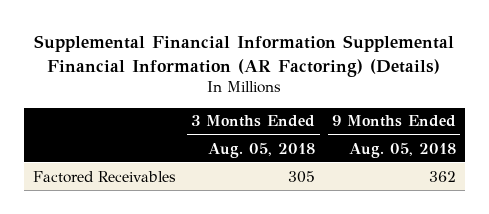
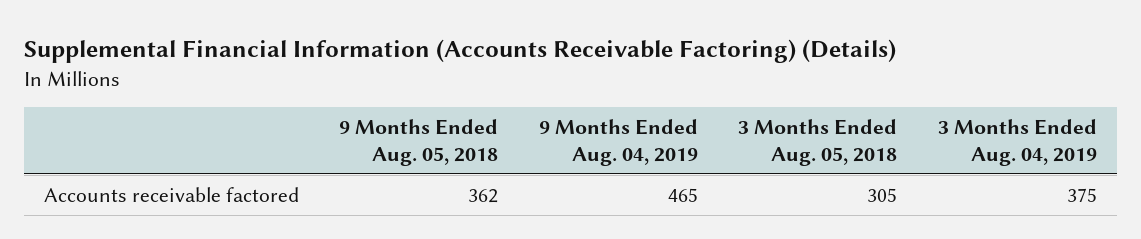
[34,35,455,77] Supplemental Financial Information Supplemental Financial Information (AR Factoring) (Details) -> [23,38,896,63] Supplemental Financial Information (Accounts Receivable Factoring) (Details)
none -> [538,119,698,166] 9 Months Ended Aug. 04, 2019
none -> [937,119,1097,166] 3 Months Ended Aug. 04, 2019
[32,170,176,183] Factored Receivables -> [43,186,299,202] Accounts receivable factored

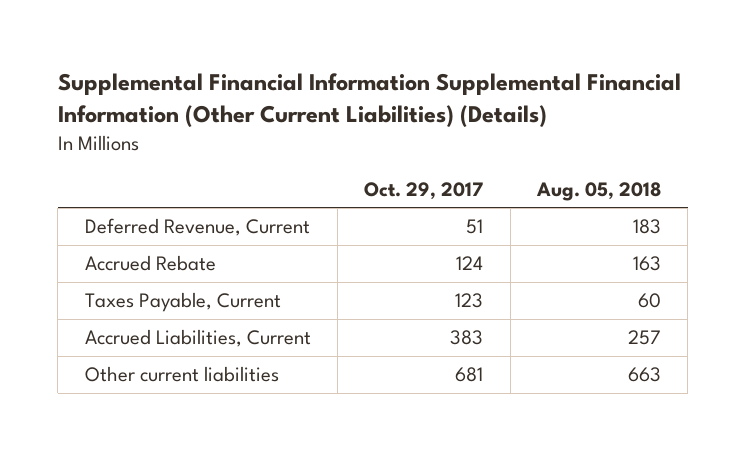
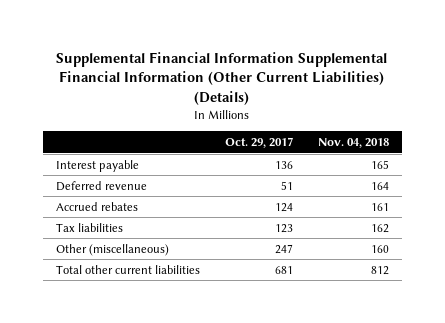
[535,181,661,201] Aug. 05, 2018 -> none
none -> [318,138,390,149] Nov. 04, 2018
[84,329,311,348] Accrued Liabilities, Current -> none
none -> [55,159,139,172] Interest payable
[84,218,310,237] Deferred Revenue, Current -> [55,180,147,191] Deferred revenue
[84,255,216,272] Accrued Rebate -> [55,201,138,211] Accrued rebates
[84,292,281,313] Taxes Payable, Current -> [55,222,123,232] Tax liabilities
none -> [55,243,169,256] Other (miscellaneous)
[84,366,279,383] Other current liabilities -> [55,264,200,274] Total other current liabilities

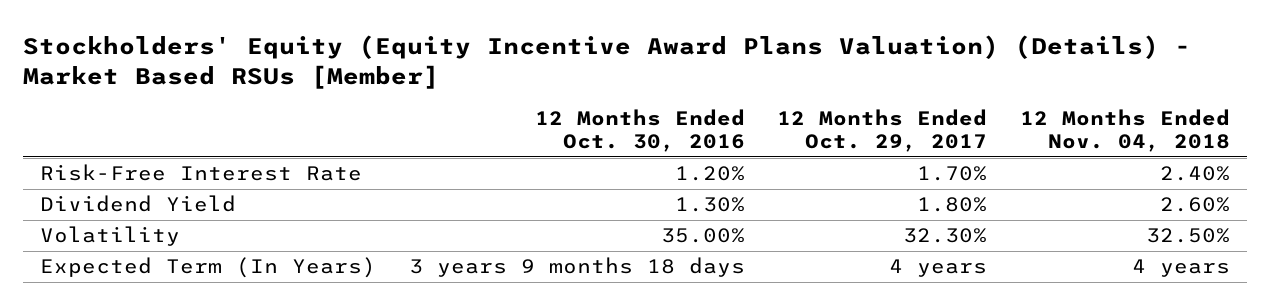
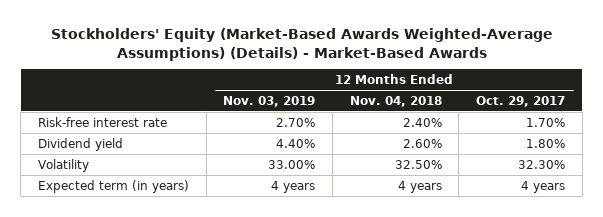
[23,34,1192,89] Stockholders' Equity (Equity Incentive Award Plans Valuation) (Details) - Market Based RSUs [Member] -> [50,28,553,61] Stockholders' Equity (Market-Based Awards Weighted-Average Assumptions) (Details) - Market-Based Awards
[534,109,745,153] 12 Months Ended Oct. 30, 2016 -> none
none -> [223,95,316,107] Nov. 03, 2019
[39,164,362,182] Risk-Free Interest Rate -> [38,116,168,127] Risk-free interest rate
[39,195,236,213] Dividend Yield -> [38,137,124,151] Dividend yield
[39,257,376,279] Expected Term (In Years) -> [38,179,190,193] Expected term (in years)

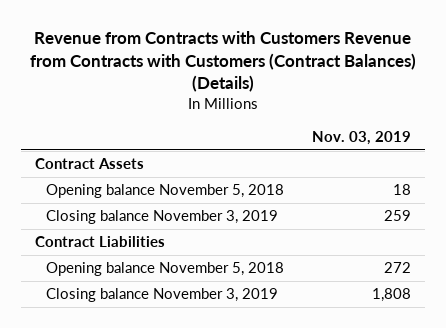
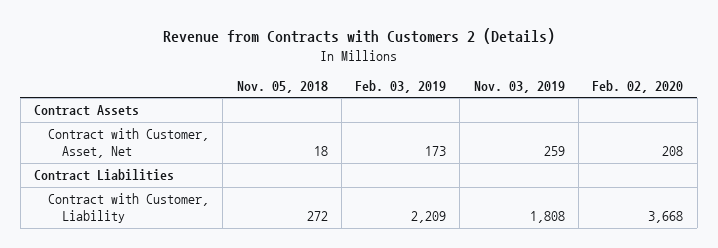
[29,30,416,93] Revenue from Contracts with Customers Revenue from Contracts with Customers (Contract Balances) (Details) -> [162,28,555,45] Revenue from Contracts with Customers 2 (Details)
none -> [236,80,328,93] Nov. 05, 2018
none -> [355,79,447,93] Feb. 03, 2019
none -> [592,79,684,93] Feb. 02, 2020
[46,184,285,199] Opening balance November 5, 2018 -> none
[46,210,279,225] Closing balance November 3, 2019 -> [48,128,210,159] Contract with Customer, Asset, Net
[46,262,285,277] Opening balance November 5, 2018 -> none
[46,288,279,303] Closing balance November 3, 2019 -> [48,193,210,224] Contract with Customer, Liability

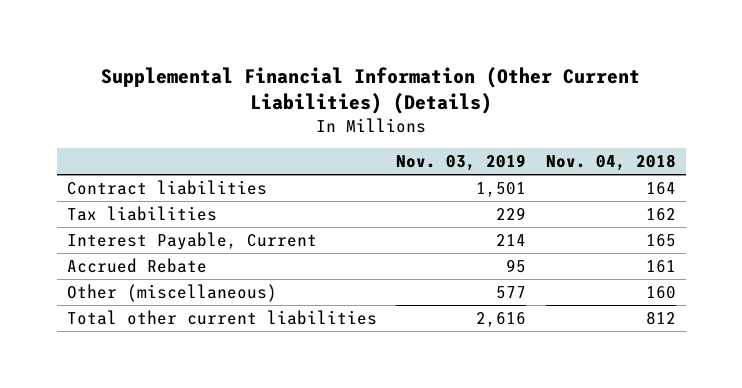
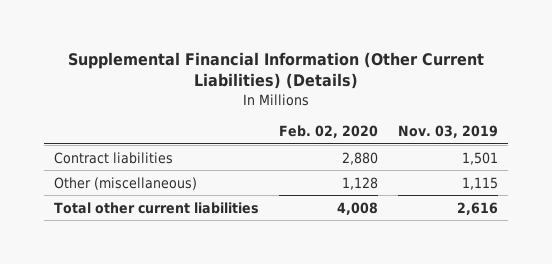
[545,154,676,172] Nov. 04, 2018 -> none
none -> [279,124,379,138] Feb. 02, 2020
[66,205,217,221] Tax liabilities -> none
[66,231,317,250] Interest Payable, Current -> none
[66,257,207,273] Accrued Rebate -> none
[496,285,527,299] 577 -> [461,176,498,190] 1,115

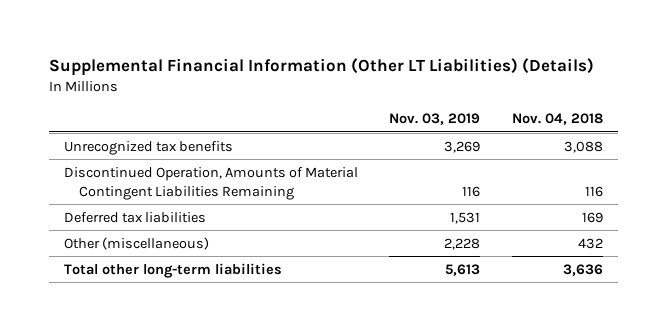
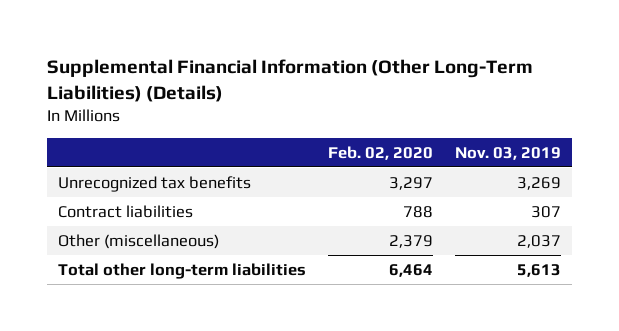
[48,58,594,77] Supplemental Financial Information (Other LT Liabilities) (Details) -> [47,58,534,102] Supplemental Financial Information (Other Long-Term Liabilities) (Details)
[511,113,603,126] Nov. 04, 2018 -> none
none -> [327,145,433,160] Feb. 02, 2020
[64,166,359,200] Discontinued Operation, Amounts of Material Contingent Liabilities Remaining -> none
[64,211,207,223] Deferred tax liabilities -> none
none -> [58,204,194,218] Contract liabilities
[444,237,481,250] 2,228 -> [516,234,561,248] 2,037

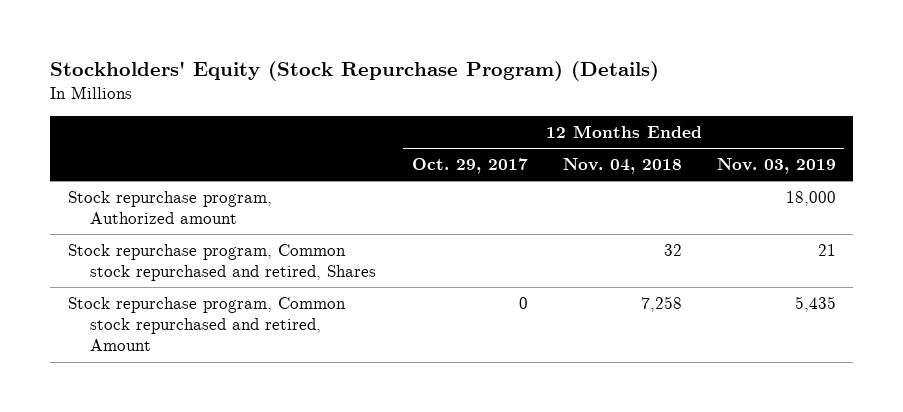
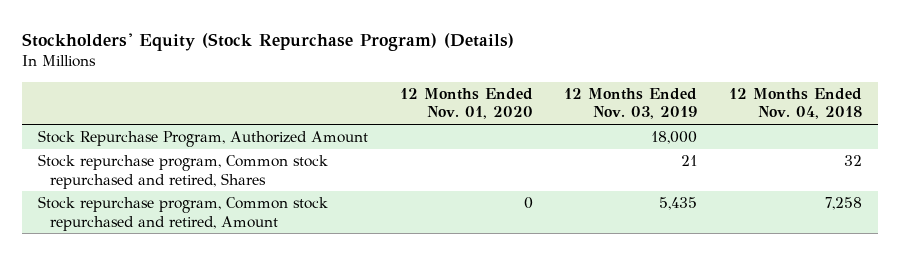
[411,157,528,174] Oct. 29, 2017 -> none
none -> [399,87,533,120] 12 Months Ended Nov. 01, 2020
[67,190,272,225] Stock repurchase program, Authorized amount -> [37,130,368,148] Stock Repurchase Program, Authorized Amount

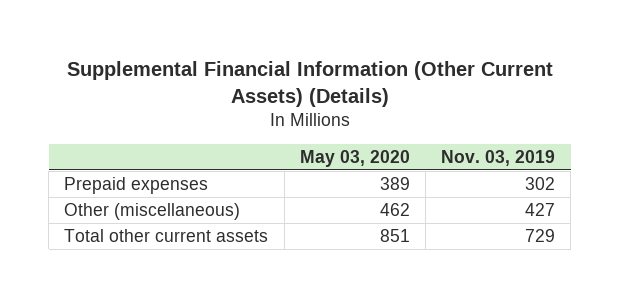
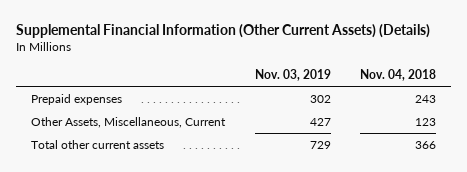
[299,149,410,167] May 03, 2020 -> none
none -> [360,69,437,82] Nov. 04, 2018
[64,202,241,220] Other (miscellaneous) -> [30,117,226,129] Other Assets, Miscellaneous, Current

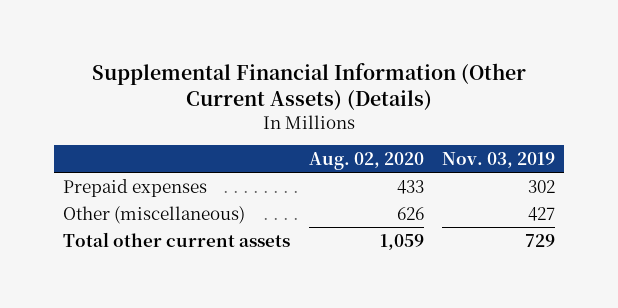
[360,69,437,82] Nov. 04, 2018 -> none
none -> [308,152,424,171] Aug. 02, 2020
[30,117,226,129] Other Assets, Miscellaneous, Current -> [63,205,246,224] Other (miscellaneous)

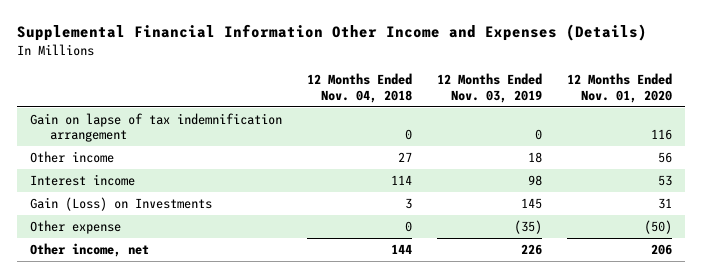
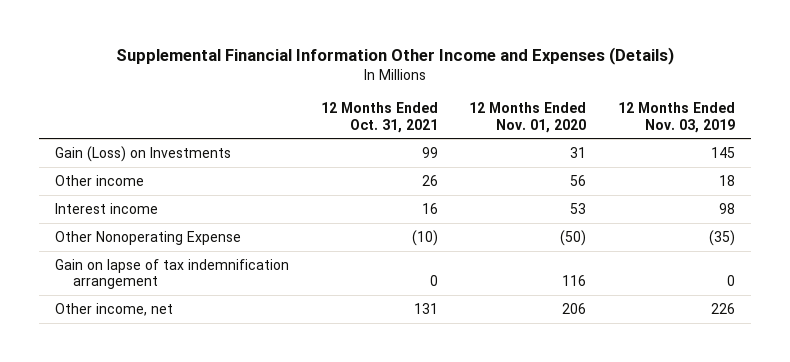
[306,73,412,103] 12 Months Ended Nov. 04, 2018 -> none
none -> [320,102,438,133] 12 Months Ended Oct. 31, 2021
[29,197,212,212] Gain (Loss) on Investments -> [54,145,231,162] Gain (Loss) on Investments
[29,220,121,235] Other expense -> [54,230,241,245] Other Nonoperating Expense
[29,113,282,143] Gain on lapse of tax indemnification arrangement -> [54,258,289,290] Gain on lapse of tax indemnification arrangement

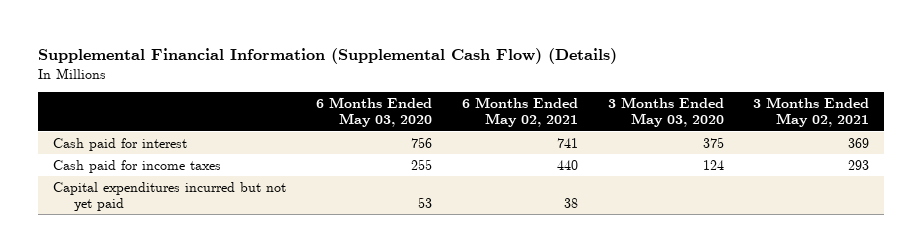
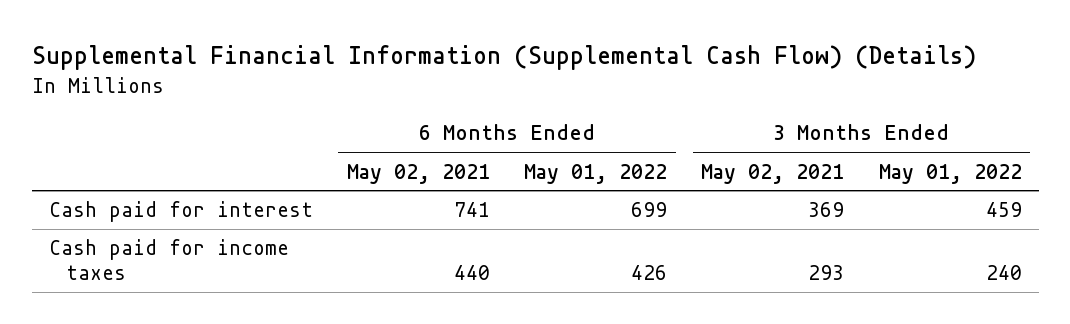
[316,97,433,128] 6 Months Ended May 03, 2020 -> none
[607,97,724,128] 3 Months Ended May 03, 2020 -> none
none -> [524,163,668,184] May 01, 2022
none -> [878,163,1022,184] May 01, 2022
[53,181,287,212] Capital expenditures incurred but not yet paid -> none

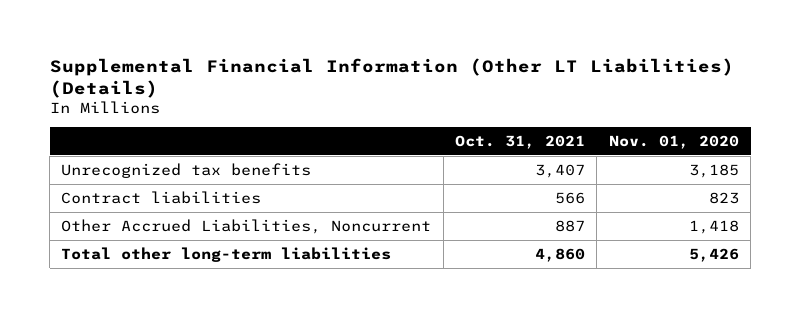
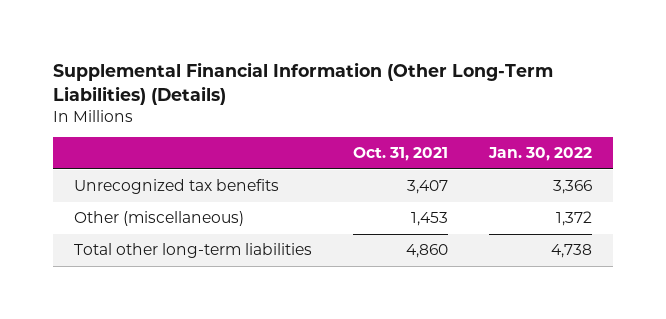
[49,57,734,98] Supplemental Financial Information (Other LT Liabilities) (Details) -> [53,62,554,106] Supplemental Financial Information (Other Long-Term Liabilities) (Details)
[608,135,739,150] Nov. 01, 2020 -> none
none -> [488,147,593,162] Jan. 30, 2022
[61,190,262,204] Contract liabilities -> none
[61,218,432,234] Other Accrued Liabilities, Noncurrent -> [73,211,244,227] Other (miscellaneous)
[555,219,586,232] 887 -> [411,212,449,227] 1,453

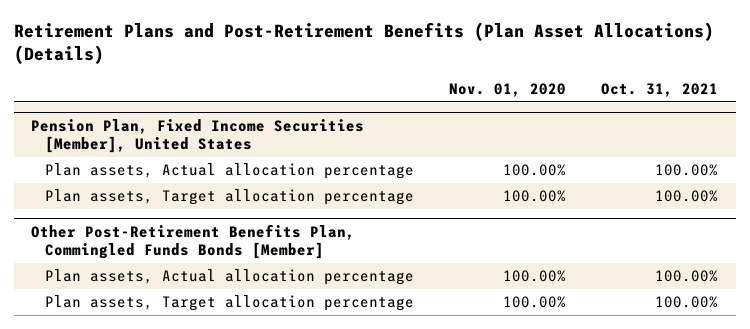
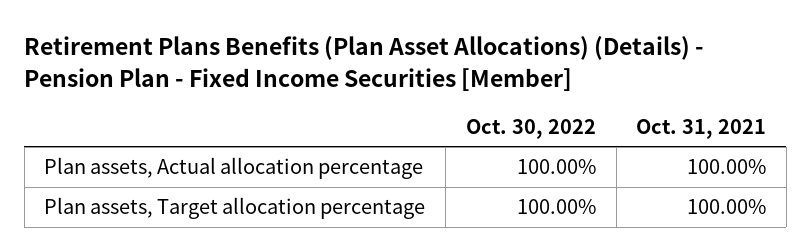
[13,22,714,65] Retirement Plans and Post-Retirement Benefits (Plan Asset Allocations) (Details) -> [24,36,705,91] Retirement Plans Benefits (Plan Asset Allocations) (Details) - Pension Plan - Fixed Income Securities [Member]
[449,82,567,97] Nov. 01, 2020 -> none
none -> [465,118,596,139] Oct. 30, 2022
[31,118,365,154] Pension Plan, Fixed Income Securities [Member], United States -> none
[31,223,356,260] Other Post-Retirement Benefits Plan, Commingled Funds Bonds [Member] -> none
[44,269,414,286] Plan assets, Actual allocation percentage -> none
[44,295,414,312] Plan assets, Target allocation percentage -> none

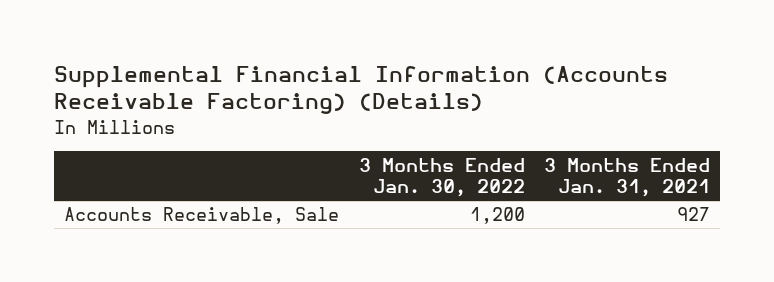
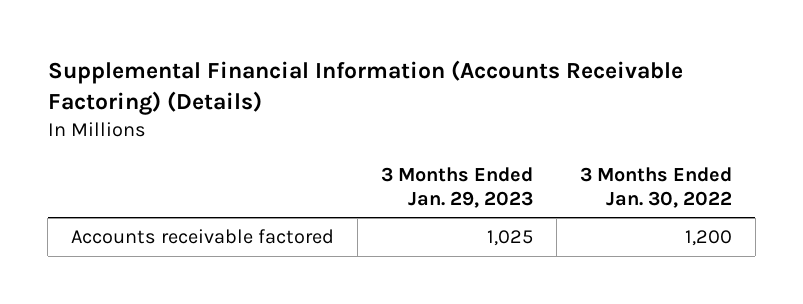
[544,157,711,198] 3 Months Ended Jan. 31, 2021 -> none
none -> [380,166,533,208] 3 Months Ended Jan. 29, 2023
[63,207,339,225] Accounts Receivable, Sale -> [70,229,334,245] Accounts receivable factored

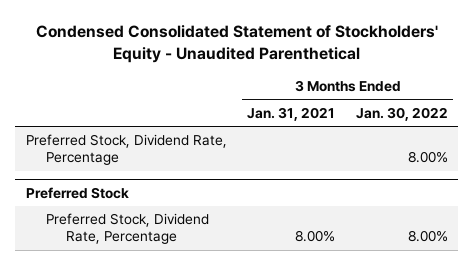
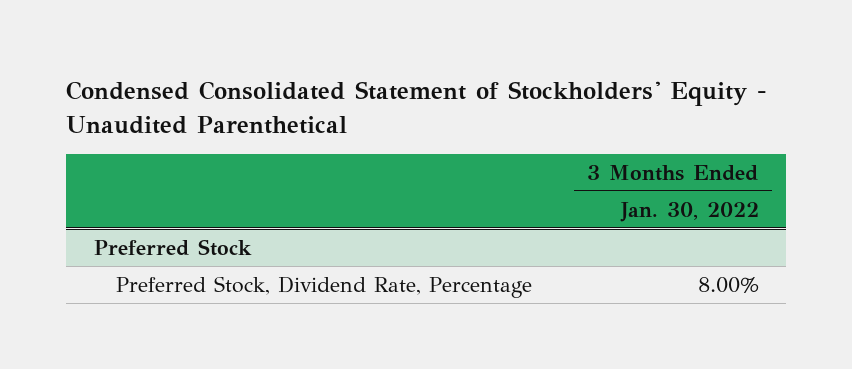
[247,106,336,121] Jan. 31, 2021 -> none
[25,134,227,166] Preferred Stock, Dividend Rate, Percentage -> none

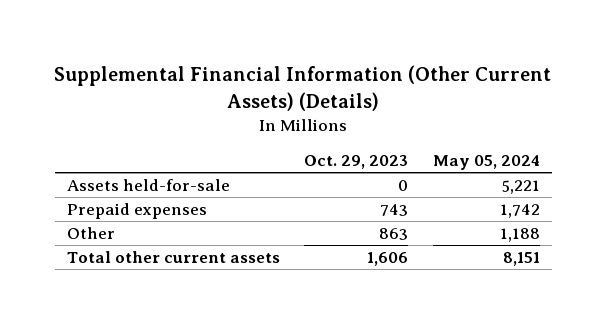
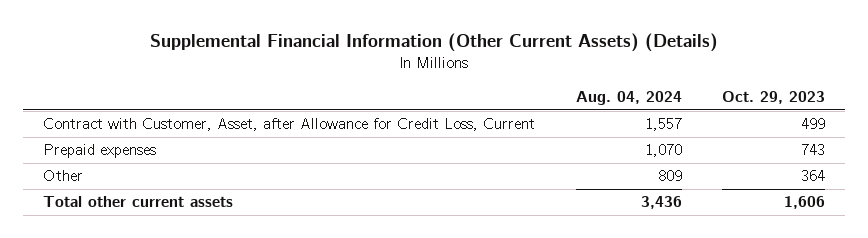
[432,155,540,171] May 05, 2024 -> none
none -> [575,91,682,106] Aug. 04, 2024
[67,178,231,191] Assets held-for-sale -> none
none -> [43,118,536,132] Contract with Customer, Asset, after Allowance for Credit Loss, Current
[379,227,409,240] 863 -> [800,170,825,182] 364

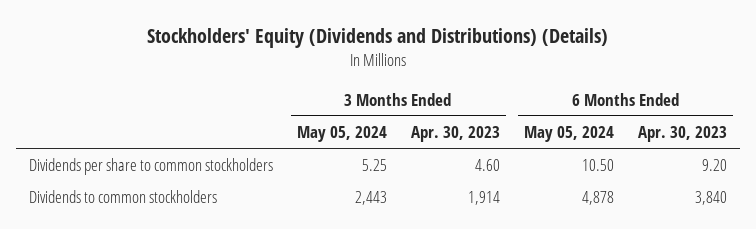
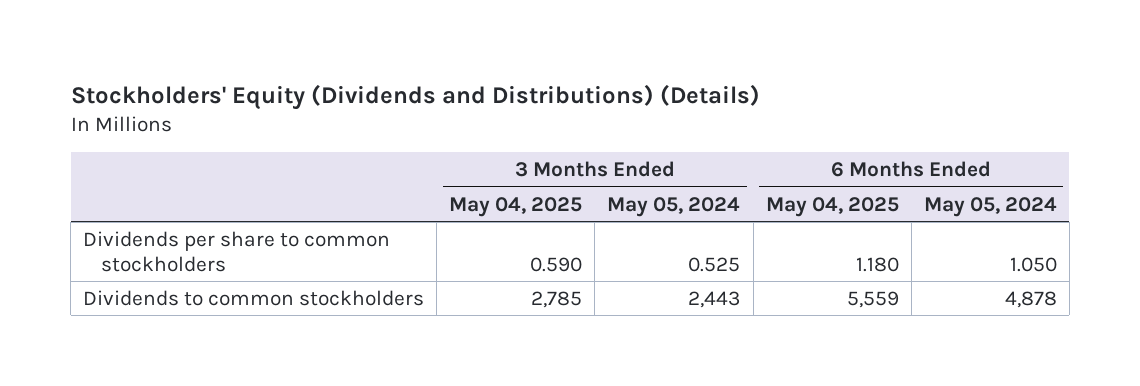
[410,126,500,143] Apr. 30, 2023 -> none
[638,126,728,143] Apr. 30, 2023 -> none
none -> [449,196,583,217] May 04, 2025
none -> [765,196,899,217] May 04, 2025
[361,159,387,172] 5.25 -> [688,256,741,272] 0.525
[582,159,615,172] 10.50 -> [1009,256,1057,272] 1.050

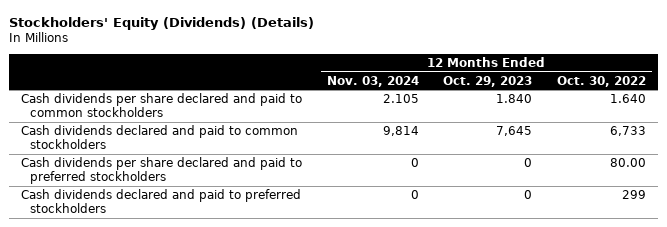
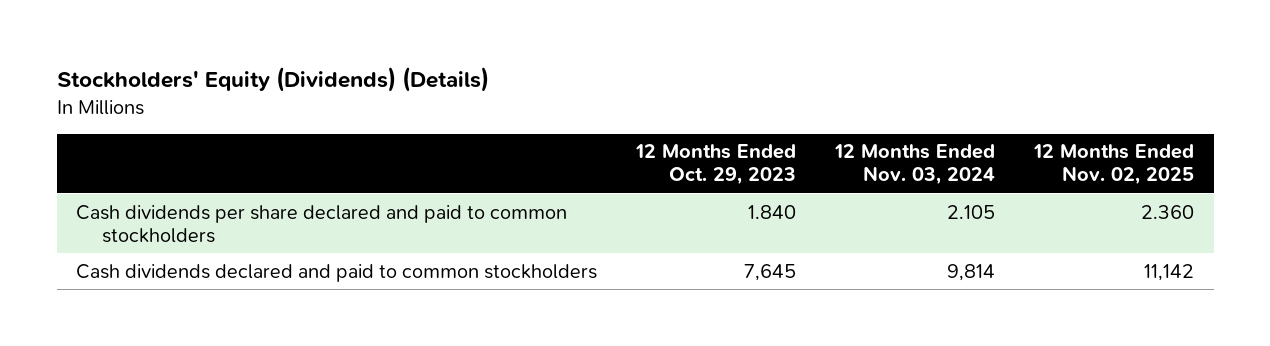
[556,75,646,87] Oct. 30, 2022 -> none
none -> [1033,144,1195,186] 12 Months Ended Nov. 02, 2025
[21,157,303,185] Cash dividends per share declared and paid to preferred stockholders -> none
[21,189,302,214] Cash dividends declared and paid to preferred stockholders -> none

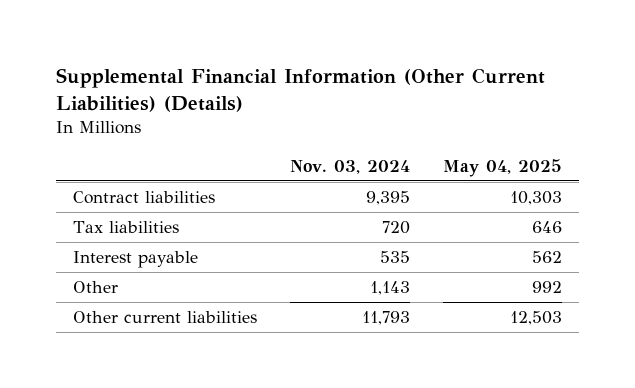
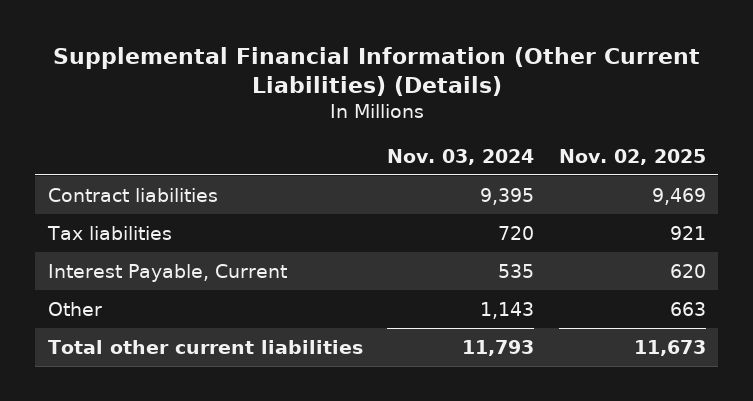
[443,158,563,177] May 04, 2025 -> none
none -> [558,148,706,165] Nov. 02, 2025
[72,250,198,268] Interest payable -> [47,263,287,282] Interest Payable, Current
[72,310,257,323] Other current liabilities -> [47,339,363,354] Total other current liabilities

